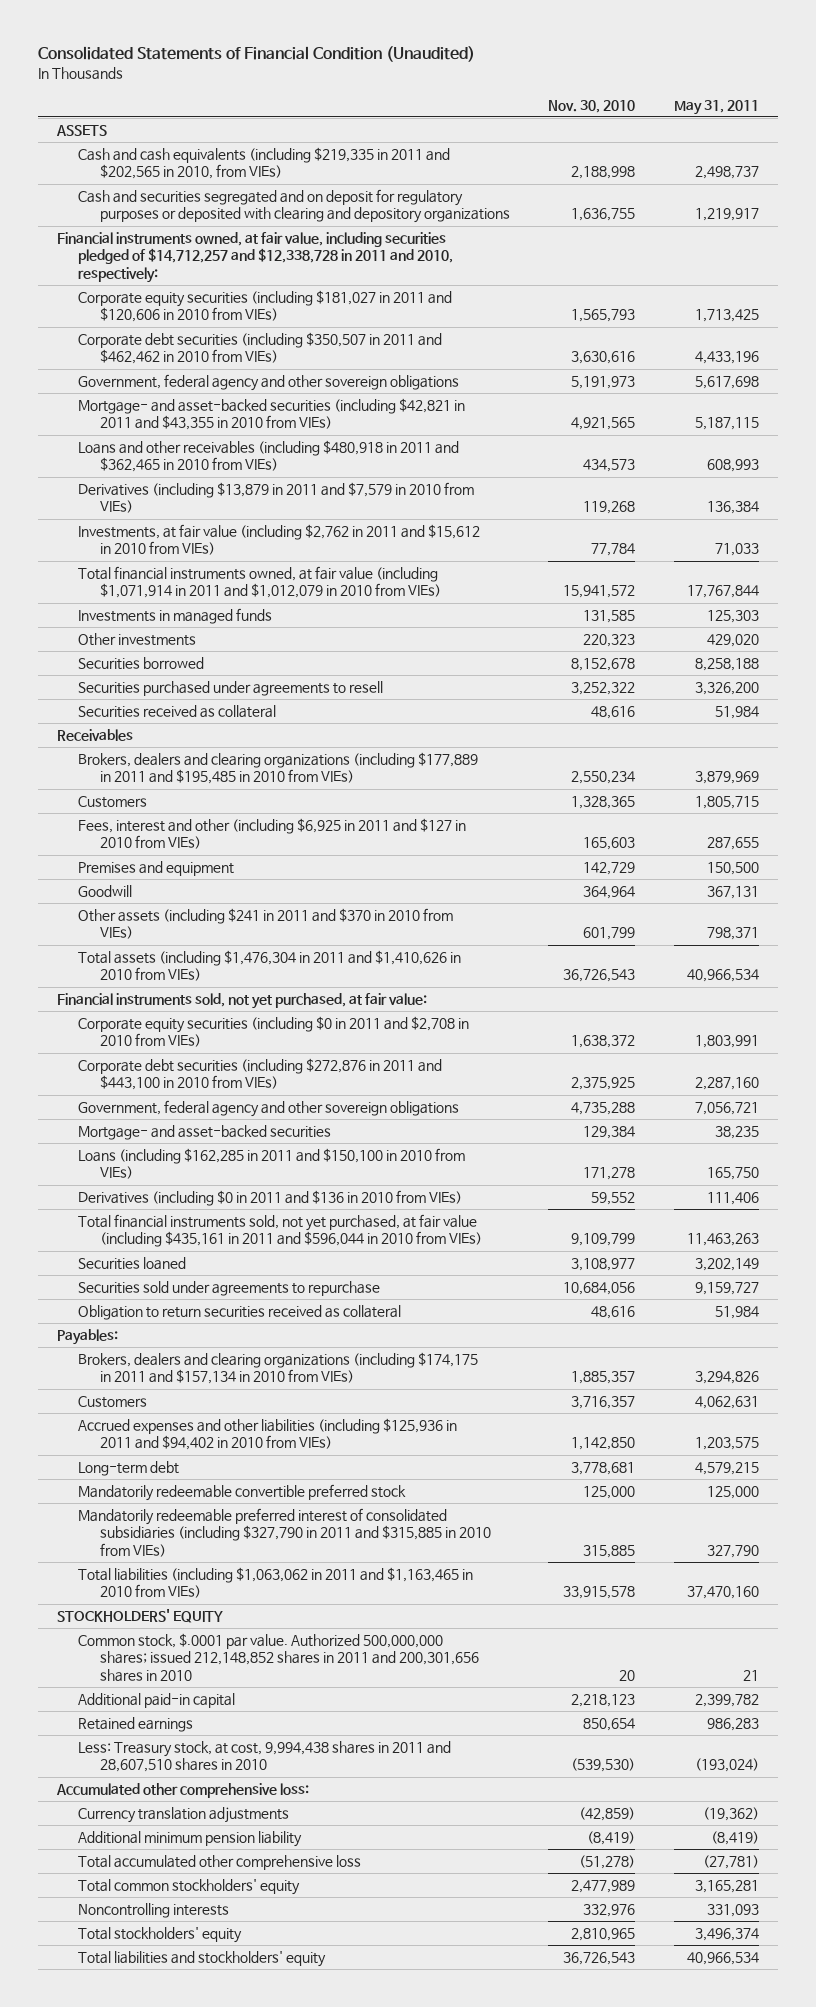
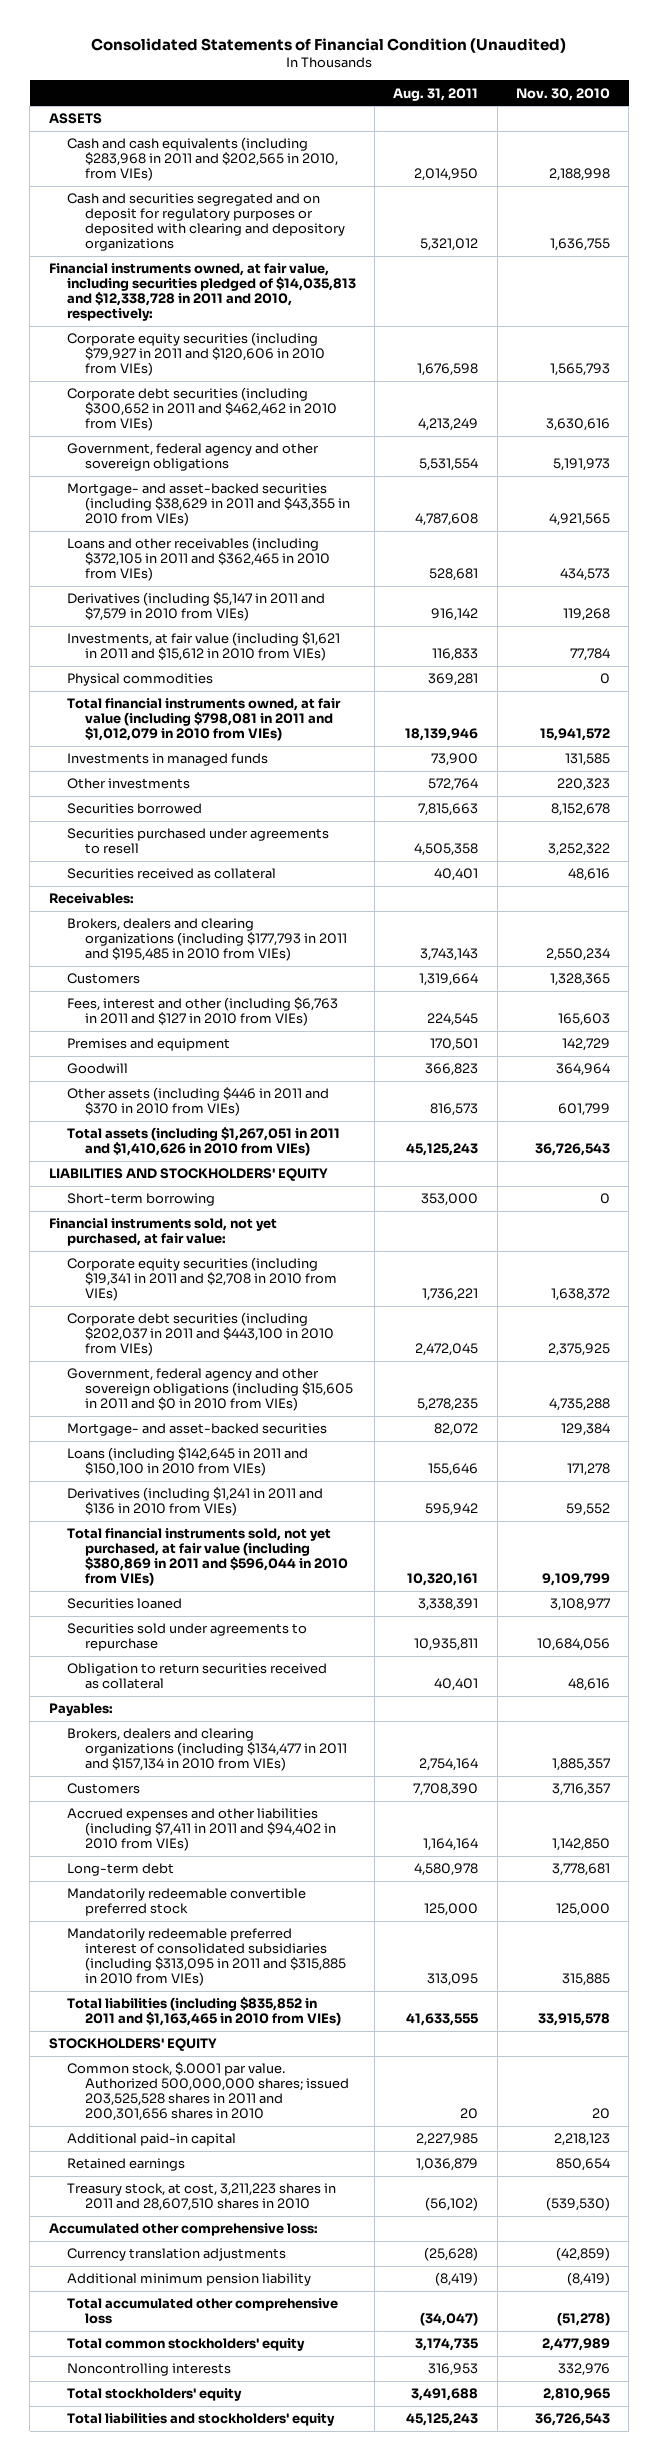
[673,99,759,115] May 31, 2011 -> none
none -> [393,87,479,101] Aug. 31, 2011
[78,147,451,180] Cash and cash equivalents (including $219,335 in 2011 and $202,565 in 2010, from VIEs) -> [66,137,338,182] Cash and cash equivalents (including $283,968 in 2011 and $202,565 in 2010, from VIEs)
[56,232,454,283] Financial instruments owned, at fair value, including securities pledged of $14,712,257 and $12,338,728 in 2011 and 2010, respectively: -> [48,263,356,322] Financial instruments owned, at fair value, including securities pledged of $14,035,813 and $12,338,728 in 2011 and 2010, respectively:
[78,290,453,323] Corporate equity securities (including $181,027 in 2011 and $120,606 in 2010 from VIEs) -> [66,332,325,377] Corporate equity securities (including $79,927 in 2011 and $120,606 in 2010 from VIEs)
[78,332,443,365] Corporate debt securities (including $350,507 in 2011 and $462,462 in 2010 from VIEs) -> [66,387,337,432] Corporate debt securities (including $300,652 in 2011 and $462,462 in 2010 from VIEs)
[78,398,466,431] Mortgage- and asset-backed securities (including $42,821 in 2011 and $43,355 in 2010 from VIEs) -> [66,483,350,527] Mortgage- and asset-backed securities (including $38,629 in 2011 and $43,355 in 2010 from VIEs)
[78,440,460,473] Loans and other receivables (including $480,918 in 2011 and $362,465 in 2010 from VIEs) -> [66,537,330,582] Loans and other receivables (including $372,105 in 2011 and $362,465 in 2010 from VIEs)
[78,482,475,514] Derivatives (including $13,879 in 2011 and $7,579 in 2010 from VIEs) -> [66,592,325,622] Derivatives (including $5,147 in 2011 and $7,579 in 2010 from VIEs)
[78,524,481,556] Investments, at fair value (including $2,762 in 2011 and $15,612 in 2010 from VIEs) -> [66,632,340,662] Investments, at fair value (including $1,621 in 2011 and $15,612 in 2010 from VIEs)
none -> [66,673,213,687] Physical commodities
[78,566,441,599] Total financial instruments owned, at fair value (including $1,071,914 in 2011 and $1,012,079 in 2010 from VIEs) -> [66,698,341,742] Total financial instruments owned, at fair value (including $798,081 in 2011 and $1,012,079 in 2010 from VIEs)
[56,729,133,742] Receivables -> [48,893,134,905] Receivables:
[78,752,479,785] Brokers, dealers and clearing organizations (including $177,889 in 2011 and $195,485 in 2010 from VIEs) -> [66,918,347,962] Brokers, dealers and clearing organizations (including $177,793 in 2011 and $195,485 in 2010 from VIEs)
[78,818,467,850] Fees, interest and other (including $6,925 in 2011 and $127 in 2010 from VIEs) -> [66,997,338,1027] Fees, interest and other (including $6,763 in 2011 and $127 in 2010 from VIEs)
[78,908,454,940] Other assets (including $241 in 2011 and $370 in 2010 from VIEs) -> [66,1087,329,1117] Other assets (including $446 in 2011 and $370 in 2010 from VIEs)
[78,950,462,982] Total assets (including $1,476,304 in 2011 and $1,410,626 in 2010 from VIEs) -> [66,1127,340,1157] Total assets (including $1,267,051 in 2011 and $1,410,626 in 2010 from VIEs)
none -> [48,1168,328,1182] LIABILITIES AND STOCKHOLDERS' EQUITY
none -> [66,1193,215,1207] Short-term borrowing
[78,1016,470,1048] Corporate equity securities (including $0 in 2011 and $2,708 in 2010 from VIEs) -> [66,1257,337,1302] Corporate equity securities (including $19,341 in 2011 and $2,708 in 2010 from VIEs)
[78,1058,443,1091] Corporate debt securities (including $272,876 in 2011 and $443,100 in 2010 from VIEs) -> [66,1312,334,1357] Corporate debt securities (including $202,037 in 2011 and $443,100 in 2010 from VIEs)
[78,1100,460,1118] Government, federal agency and other sovereign obligations -> [66,1368,353,1412] Government, federal agency and other sovereign obligations (including $15,605 in 2011 and $0 in 2010 from VIEs)
[78,1148,466,1180] Loans (including $162,285 in 2011 and $150,100 in 2010 from VIEs) -> [66,1447,308,1477] Loans (including $142,645 in 2011 and $150,100 in 2010 from VIEs)
[78,1190,463,1207] Derivatives (including $0 in 2011 and $136 in 2010 from VIEs) -> [66,1487,323,1517] Derivatives (including $1,241 in 2011 and $136 in 2010 from VIEs)
[78,1214,482,1248] Total financial instruments sold, not yet purchased, at fair value (including $435,161 in 2011 and $596,044 in 2010 from VIEs) -> [66,1528,348,1587] Total financial instruments sold, not yet purchased, at fair value (including $380,869 in 2011 and $596,044 in 2010 from VIEs)
[78,1352,479,1385] Brokers, dealers and clearing organizations (including $174,175 in 2011 and $157,134 in 2010 from VIEs) -> [66,1728,347,1772] Brokers, dealers and clearing organizations (including $134,477 in 2011 and $157,134 in 2010 from VIEs)
[78,1418,458,1451] Accrued expenses and other liabilities (including $125,936 in 2011 and $94,402 in 2010 from VIEs) -> [66,1808,336,1852] Accrued expenses and other liabilities (including $7,411 in 2011 and $94,402 in 2010 from VIEs)
[78,1508,491,1557] Mandatorily redeemable preferred interest of consolidated subsidiaries (including $327,790 in 2011 and $315,885 in 2010 from VIEs) -> [66,1928,346,1987] Mandatorily redeemable preferred interest of consolidated subsidiaries (including $313,095 in 2011 and $315,885 in 2010 from VIEs)
[78,1567,474,1599] Total liabilities (including $1,063,062 in 2011 and $1,163,465 in 2010 from VIEs) -> [66,1997,341,2027] Total liabilities (including $835,852 in 2011 and $1,163,465 in 2010 from VIEs)
[78,1633,479,1682] Common stock, $.0001 par value. Authorized 500,000,000 shares; issued 212,148,852 shares in 2011 and 200,301,656 shares in 2010 -> [66,2062,349,2122] Common stock, $.0001 par value. Authorized 500,000,000 shares; issued 203,525,528 shares in 2011 and 200,301,656 shares in 2010
[78,1741,452,1773] Less: Treasury stock, at cost, 9,994,438 shares in 2011 and 28,607,510 shares in 2010 -> [66,2183,336,2212] Treasury stock, at cost, 3,211,223 shares in 2011 and 28,607,510 shares in 2010

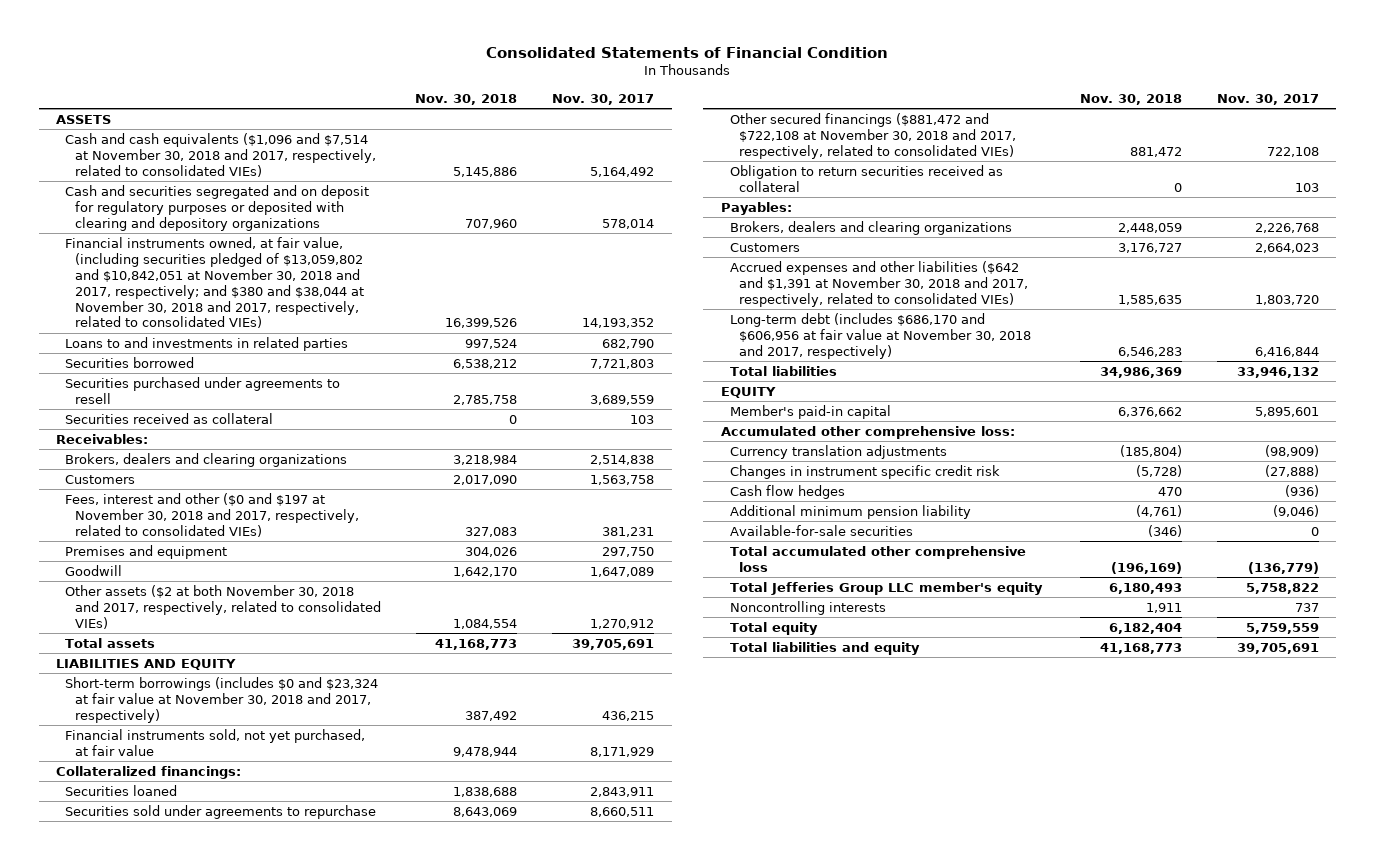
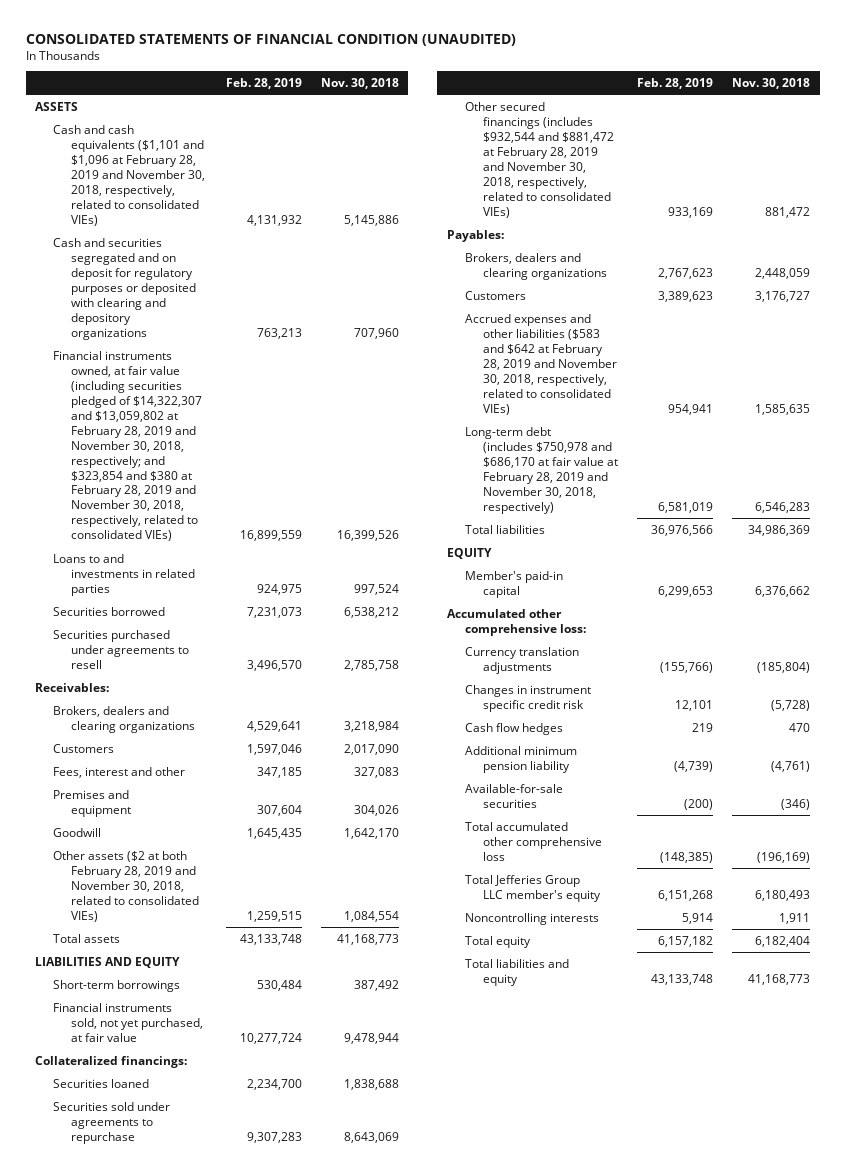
[486,47,889,59] Consolidated Statements of Financial Condition -> [25,33,516,46] CONSOLIDATED STATEMENTS OF FINANCIAL CONDITION (UNAUDITED)
[552,93,655,105] Nov. 30, 2017 -> none
none -> [225,77,302,89] Feb. 28, 2019
[65,132,376,177] Cash and cash equivalents ($1,096 and $7,514 at November 30, 2018 and 2017, respectively, related to consolidated VIEs) -> [53,124,206,226] Cash and cash equivalents ($1,101 and $1,096 at February 28, 2019 and November 30, 2018, respectively, related to consolidated VIEs)
[65,236,364,329] Financial instruments owned, at fair value, (including securities pledged of $13,059,802 and $10,842,051 at November 30, 2018 and 2017, respectively; and $380 and $38,044 at November 30, 2018 and 2017, respectively, related to consolidated VIEs) -> [53,350,203,542] Financial instruments owned, at fair value (including securities pledged of $14,322,307 and $13,059,802 at February 28, 2019 and November 30, 2018, respectively; and $323,854 and $380 at February 28, 2019 and November 30, 2018, respectively, related to consolidated VIEs)
[65,412,274,424] Securities received as collateral -> none
[65,492,359,537] Fees, interest and other ($0 and $197 at November 30, 2018 and 2017, respectively, related to consolidated VIEs) -> [53,766,186,778] Fees, interest and other
[65,584,381,629] Other assets ($2 at both November 30, 2018 and 2017, respectively, related to consolidated VIEs) -> [53,850,200,922] Other assets ($2 at both February 28, 2019 and November 30, 2018, related to consolidated VIEs)
[65,676,379,723] Short-term borrowings (includes $0 and $23,324 at fair value at November 30, 2018 and 2017, respectively) -> [53,979,181,992] Short-term borrowings
[729,164,1003,192] Obligation to return securities received as collateral -> none
[729,112,1017,159] Other secured financings ($881,472 and $722,108 at November 30, 2018 and 2017, respectively, related to consolidated VIEs) -> [464,101,614,218] Other secured financings (includes $932,544 and $881,472 at February 28, 2019 and November 30, 2018, respectively, related to consolidated VIEs)
[729,260,1029,307] Accrued expenses and other liabilities ($642 and $1,391 at November 30, 2018 and 2017, respectively, related to consolidated VIEs) -> [464,313,617,415] Accrued expenses and other liabilities ($583 and $642 at February 28, 2019 and November 30, 2018, respectively, related to consolidated VIEs)
[729,312,1032,359] Long-term debt (includes $686,170 and $606,956 at fair value at November 30, 2018 and 2017, respectively) -> [464,426,618,514] Long-term debt (includes $750,978 and $686,170 at fair value at February 28, 2019 and November 30, 2018, respectively)

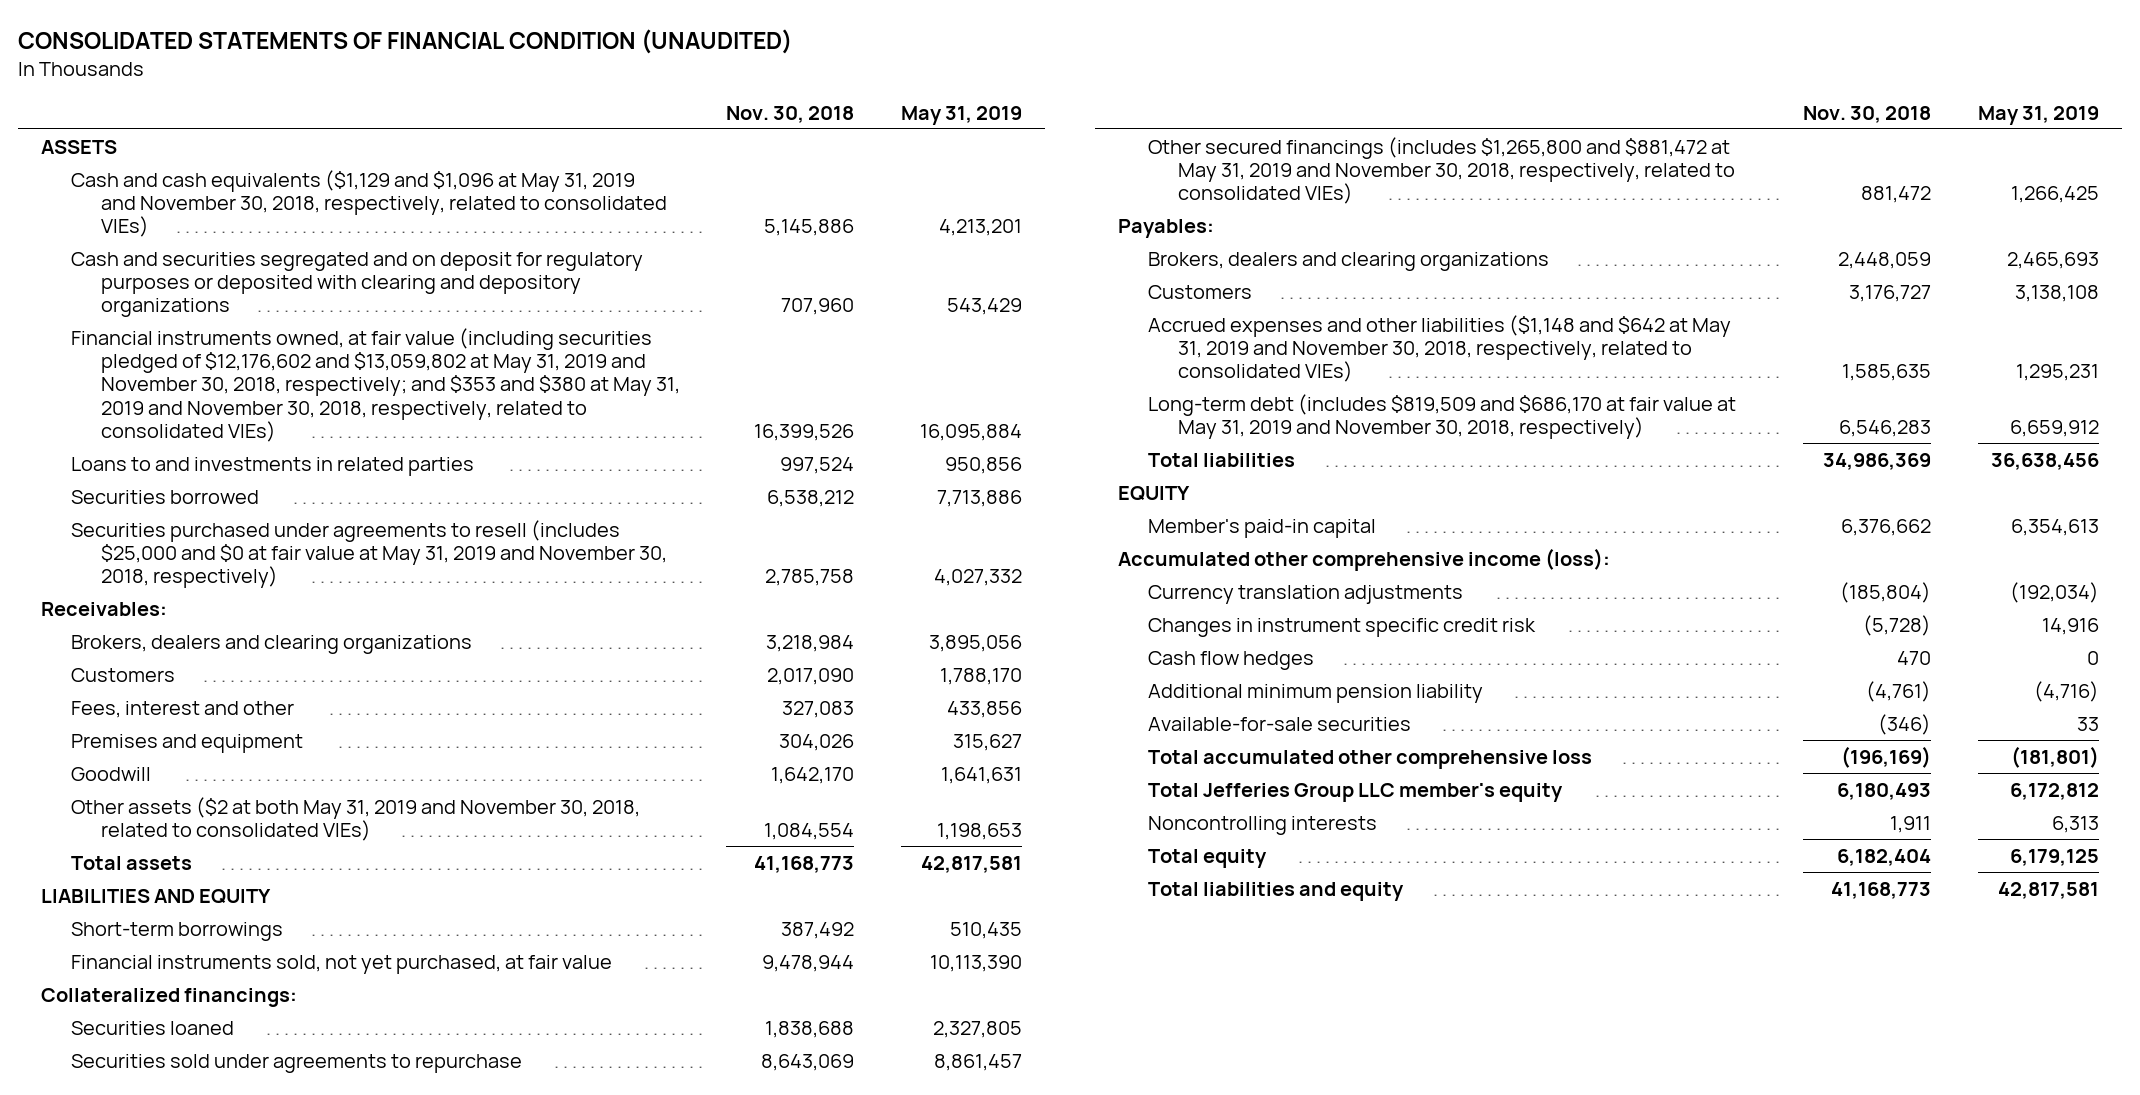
[225,77,302,89] Feb. 28, 2019 -> none
none -> [900,105,1022,125] May 31, 2019
[53,124,206,226] Cash and cash equivalents ($1,101 and $1,096 at February 28, 2019 and November 30, 2018, respectively, related to consolidated VIEs) -> [71,169,667,238] Cash and cash equivalents ($1,129 and $1,096 at May 31, 2019 and November 30, 2018, respectively, related to consolidated VIEs)
[53,350,203,542] Financial instruments owned, at fair value (including securities pledged of $14,322,307 and $13,059,802 at February 28, 2019 and November 30, 2018, respectively; and $323,854 and $380 at February 28, 2019 and November 30, 2018, respectively, related to consolidated VIEs) -> [71,327,680,443] Financial instruments owned, at fair value (including securities pledged of $12,176,602 and $13,059,802 at May 31, 2019 and November 30, 2018, respectively; and $353 and $380 at May 31, 2019 and November 30, 2018, respectively, related to consolidated VIEs)
[53,629,190,669] Securities purchased under agreements to resell -> [71,519,667,589] Securities purchased under agreements to resell (includes $25,000 and $0 at fair value at May 31, 2019 and November 30, 2018, respectively)
[53,850,200,922] Other assets ($2 at both February 28, 2019 and November 30, 2018, related to consolidated VIEs) -> [71,796,641,842] Other assets ($2 at both May 31, 2019 and November 30, 2018, related to consolidated VIEs)
[464,101,614,218] Other secured financings (includes $932,544 and $881,472 at February 28, 2019 and November 30, 2018, respectively, related to consolidated VIEs) -> [1148,136,1736,205] Other secured financings (includes $1,265,800 and $881,472 at May 31, 2019 and November 30, 2018, respectively, related to consolidated VIEs)
[464,313,617,415] Accrued expenses and other liabilities ($583 and $642 at February 28, 2019 and November 30, 2018, respectively, related to consolidated VIEs) -> [1148,314,1732,383] Accrued expenses and other liabilities ($1,148 and $642 at May 31, 2019 and November 30, 2018, respectively, related to consolidated VIEs)
[464,426,618,514] Long-term debt (includes $750,978 and $686,170 at fair value at February 28, 2019 and November 30, 2018, respectively) -> [1148,393,1737,440] Long-term debt (includes $819,509 and $686,170 at fair value at May 31, 2019 and November 30, 2018, respectively)
[446,608,586,636] Accumulated other comprehensive loss: -> [1118,547,1611,571] Accumulated other comprehensive income (loss):

